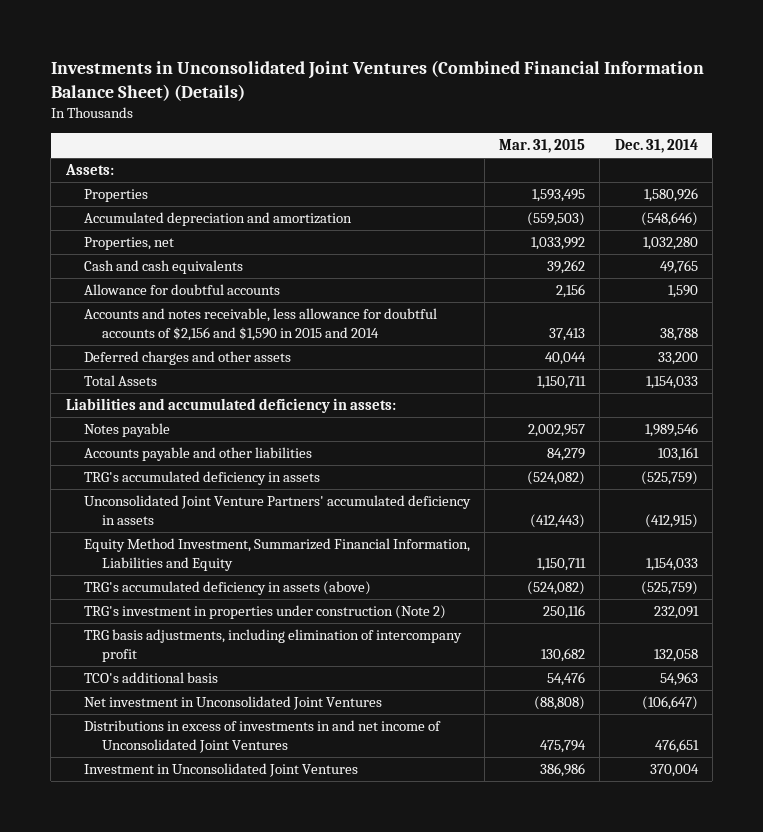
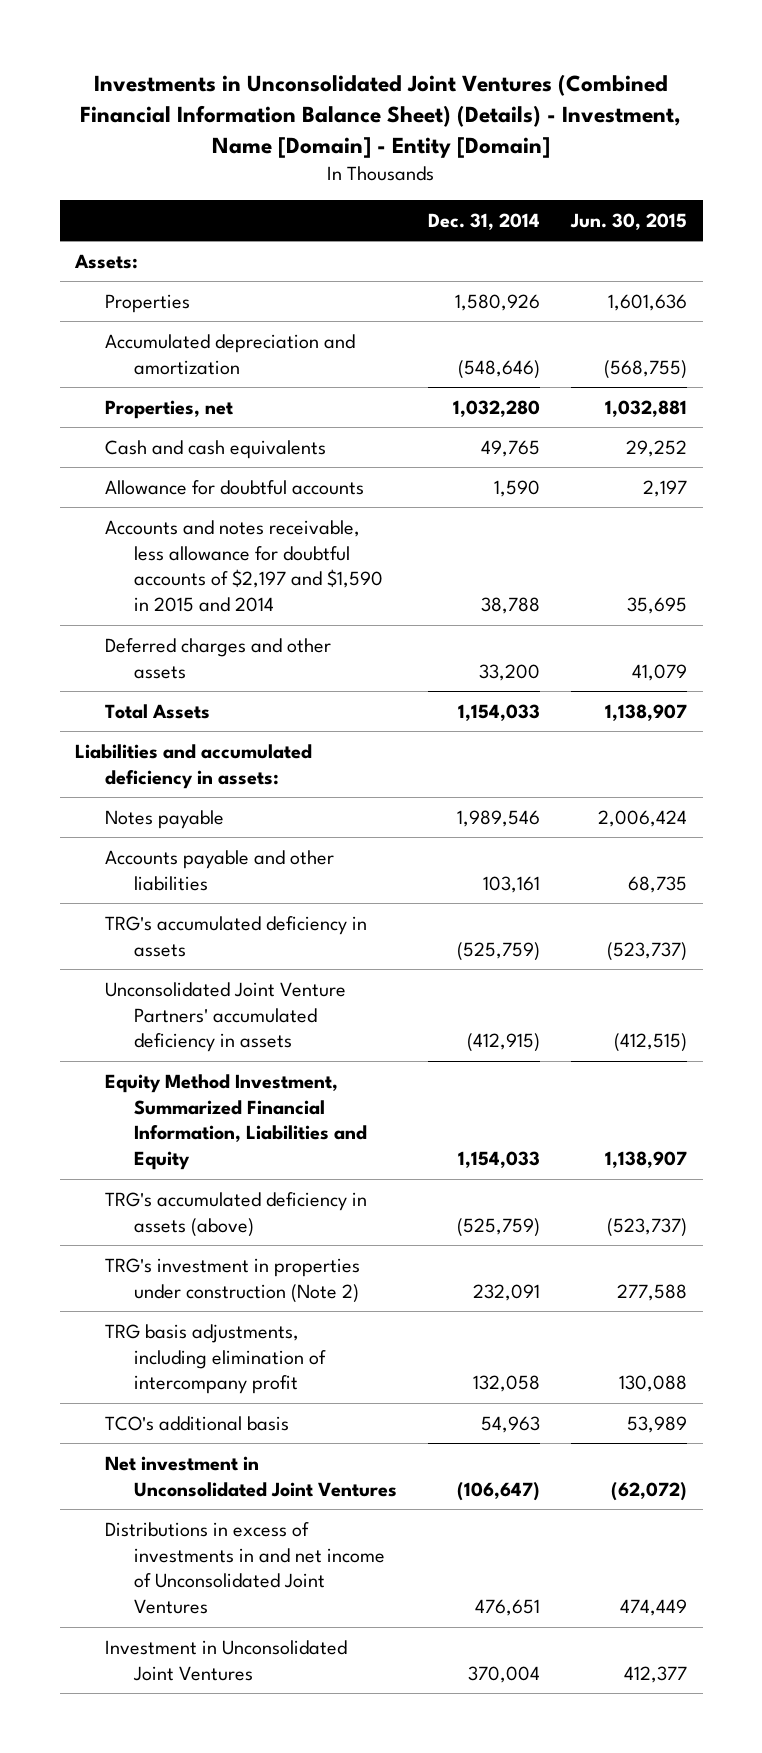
[50,60,704,101] Investments in Unconsolidated Joint Ventures (Combined Financial Information Balance Sheet) (Details) -> [80,73,682,158] Investments in Unconsolidated Joint Ventures (Combined Financial Information Balance Sheet) (Details) - Investment, Name [Domain] - Entity [Domain]
[499,139,586,154] Mar. 31, 2015 -> none
none -> [570,212,688,230] Jun. 30, 2015
[83,308,437,341] Accounts and notes receivable, less allowance for doubtful accounts of $2,156 and $1,590 in 2015 and 2014 -> [104,519,384,613] Accounts and notes receivable, less allowance for doubtful accounts of $2,197 and $1,590 in 2015 and 2014

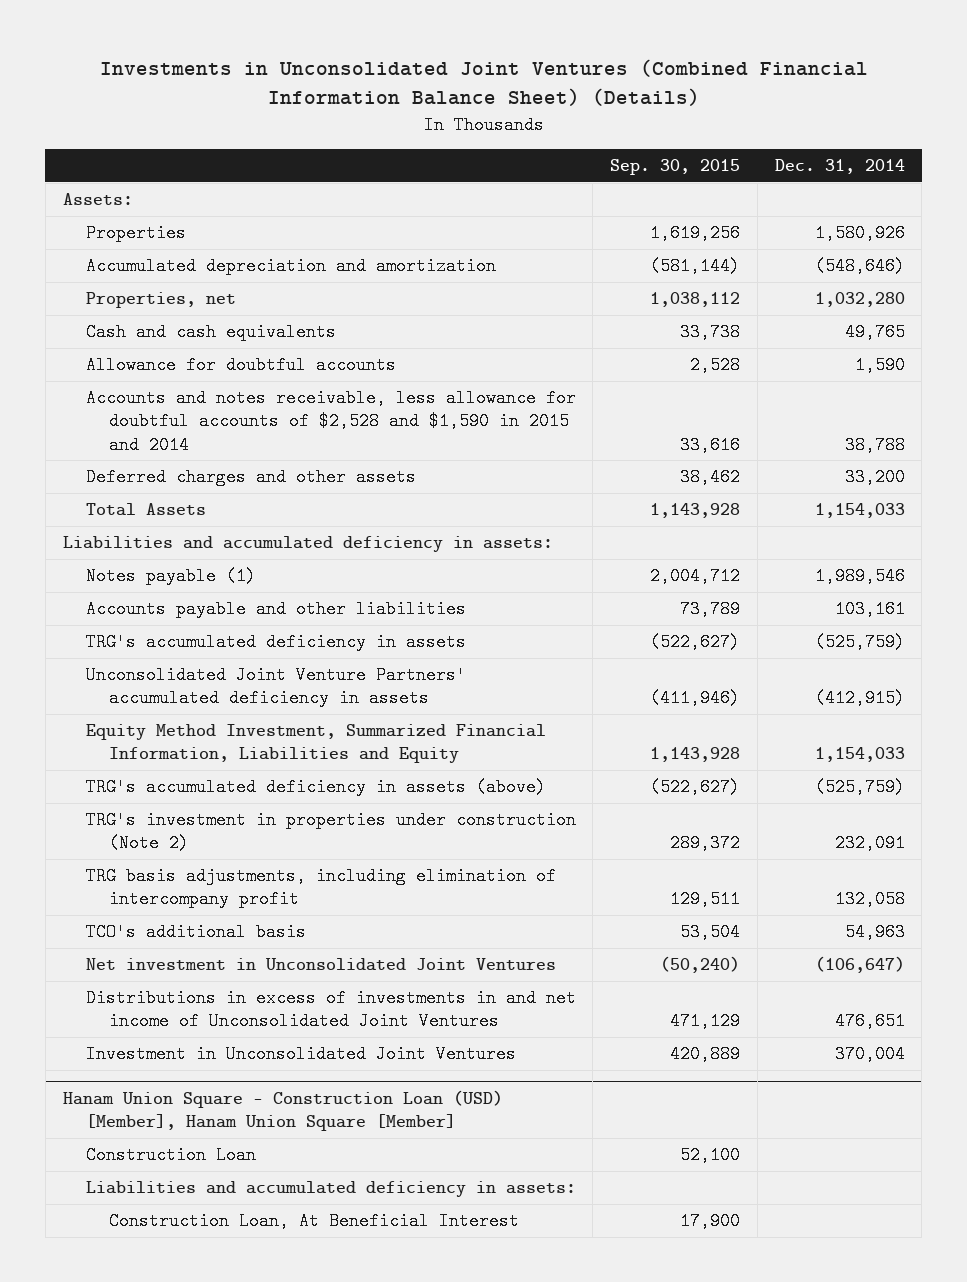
[80,73,682,158] Investments in Unconsolidated Joint Ventures (Combined Financial Information Balance Sheet) (Details) - Investment, Name [Domain] - Entity [Domain] -> [99,58,868,107] Investments in Unconsolidated Joint Ventures (Combined Financial Information Balance Sheet) (Details)
[570,212,688,230] Jun. 30, 2015 -> none
none -> [610,159,741,176] Sep. 30, 2015
[104,519,384,613] Accounts and notes receivable, less allowance for doubtful accounts of $2,197 and $1,590 in 2015 and 2014 -> [85,389,576,454] Accounts and notes receivable, less allowance for doubtful accounts of $2,528 and $1,590 in 2015 and 2014
[104,809,224,829] Notes payable -> [85,567,256,586] Notes payable (1)
none -> [62,1089,503,1132] Hanam Union Square - Construction Loan (USD) [Member], Hanam Union Square [Member]
none -> [85,1146,256,1165] Construction Loan
none -> [85,1181,576,1198] Liabilities and accumulated deficiency in assets:
none -> [108,1212,519,1231] Construction Loan, At Beneficial Interest

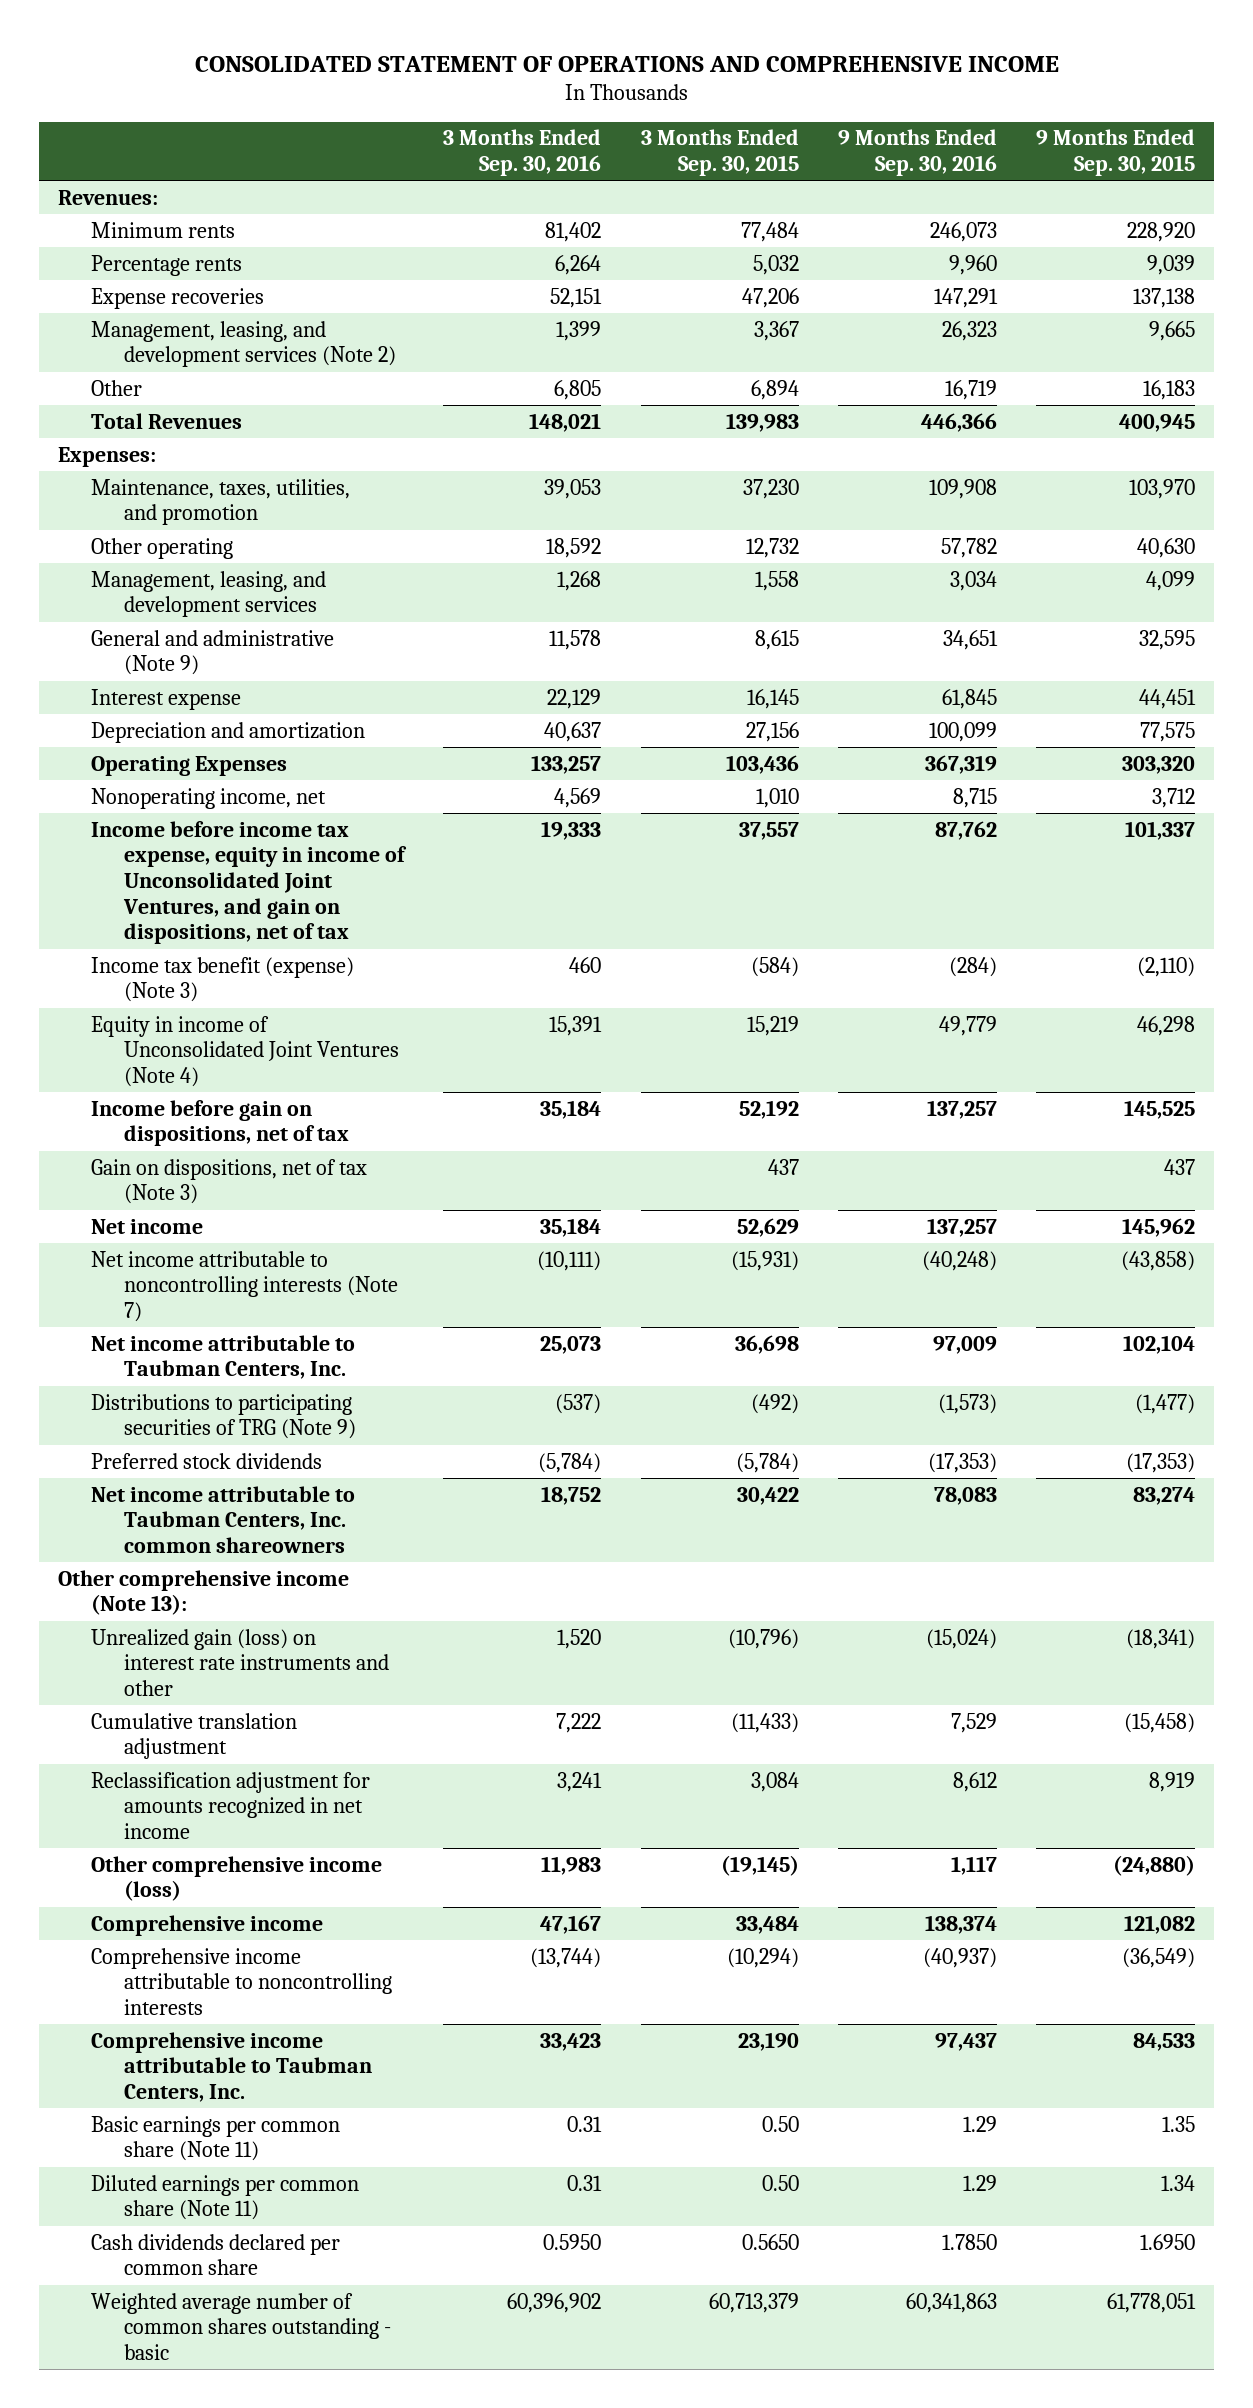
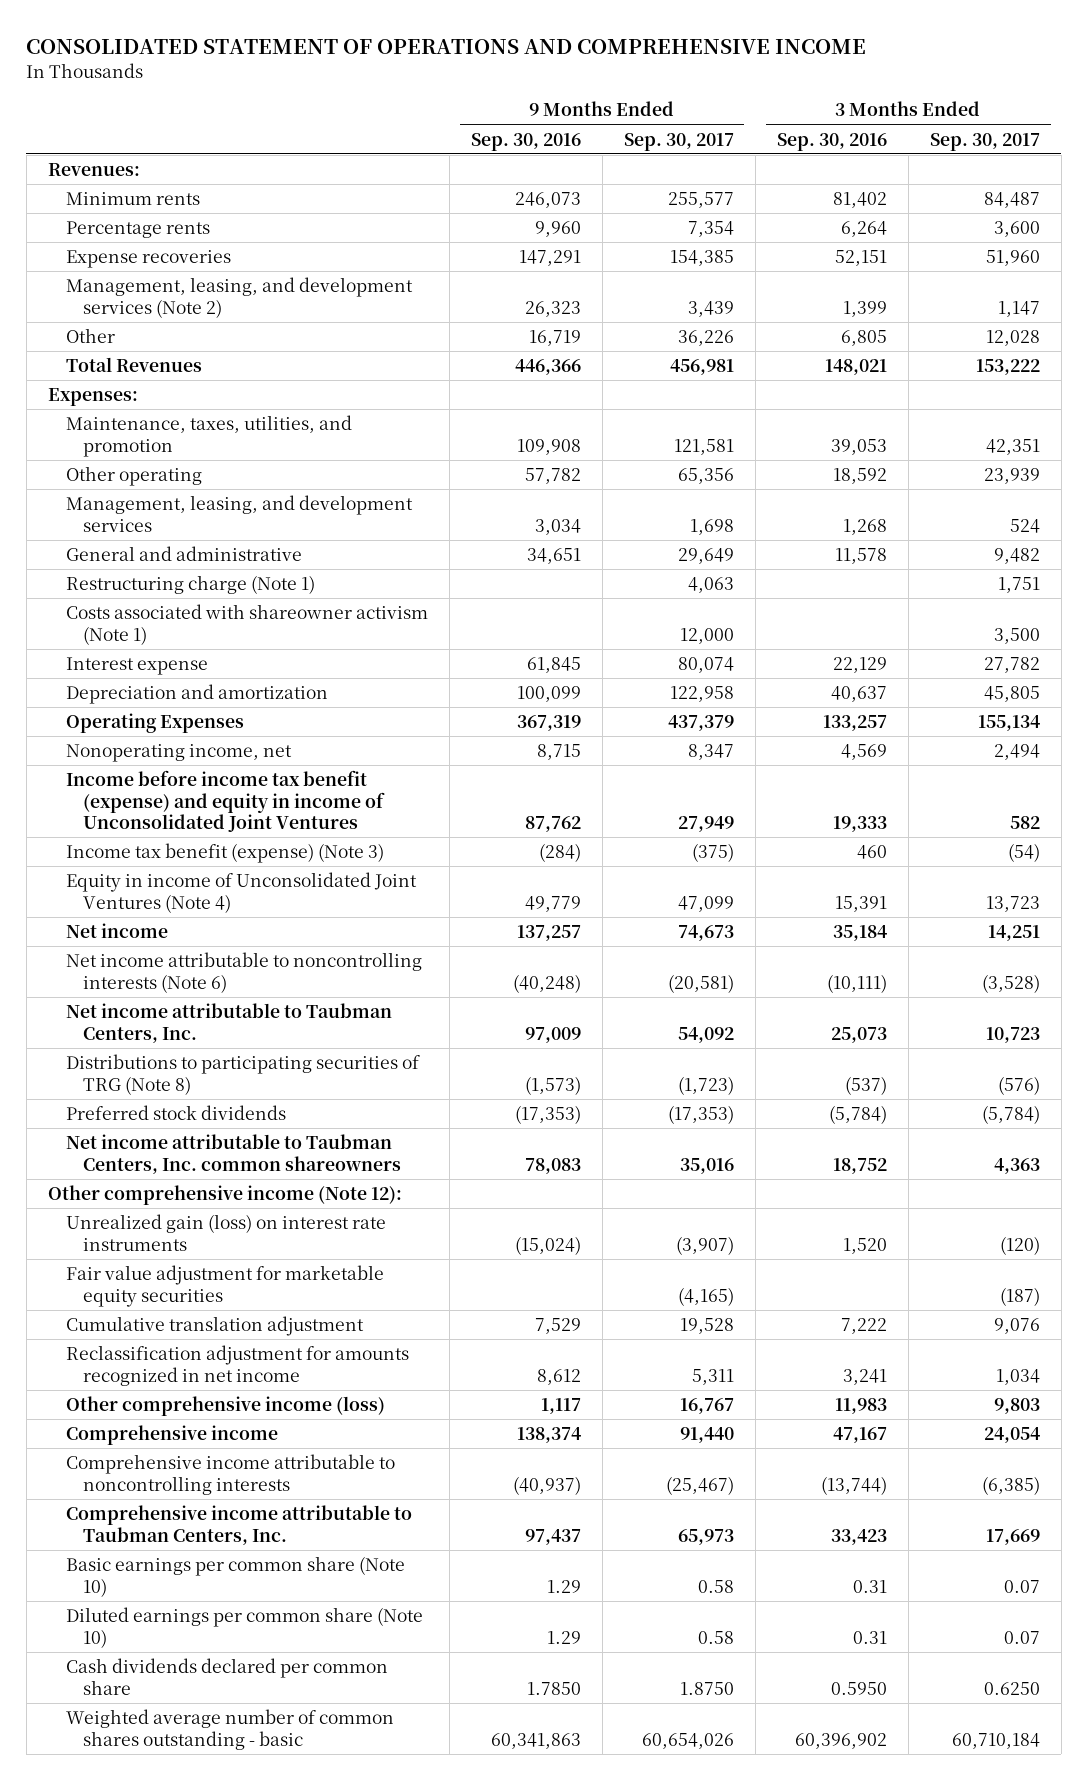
[640,129,799,177] 3 Months Ended Sep. 30, 2015 -> none
[1035,129,1195,177] 9 Months Ended Sep. 30, 2015 -> none
none -> [623,132,734,151] Sep. 30, 2017
none -> [929,132,1040,151] Sep. 30, 2017
[91,629,335,676] General and administrative (Note 9) -> [65,546,302,562] General and administrative
none -> [65,575,315,595] Restructuring charge (Note 1)
none -> [65,604,428,645] Costs associated with shareowner activism (Note 1)
[91,820,408,945] Income before income tax expense, equity in income of Unconsolidated Joint Ventures, and gain on dispositions, net of tax -> [65,770,386,833] Income before income tax benefit (expense) and equity in income of Unconsolidated Joint Ventures
[91,1099,350,1147] Income before gain on dispositions, net of tax -> none
[91,1158,368,1205] Gain on dispositions, net of tax (Note 3) -> none
[91,1250,399,1323] Net income attributable to noncontrolling interests (Note 7) -> [65,952,422,993] Net income attributable to noncontrolling interests (Note 6)
[91,1393,357,1440] Distributions to participating securities of TRG (Note 9) -> [65,1054,420,1095] Distributions to participating securities of TRG (Note 8)
[58,1569,350,1616] Other comprehensive income (Note 13): -> [47,1185,402,1206] Other comprehensive income (Note 12):
[91,1628,390,1697] Unrealized gain (loss) on interest rate instruments and other -> [65,1214,386,1251] Unrealized gain (loss) on interest rate instruments
none -> [65,1265,384,1307] Fair value adjustment for marketable equity securities
[91,2115,341,2162] Basic earnings per common share (Note 11) -> [65,1556,405,1597] Basic earnings per common share (Note 10)
[91,2174,360,2221] Diluted earnings per common share (Note 11) -> [65,1607,423,1648] Diluted earnings per common share (Note 10)

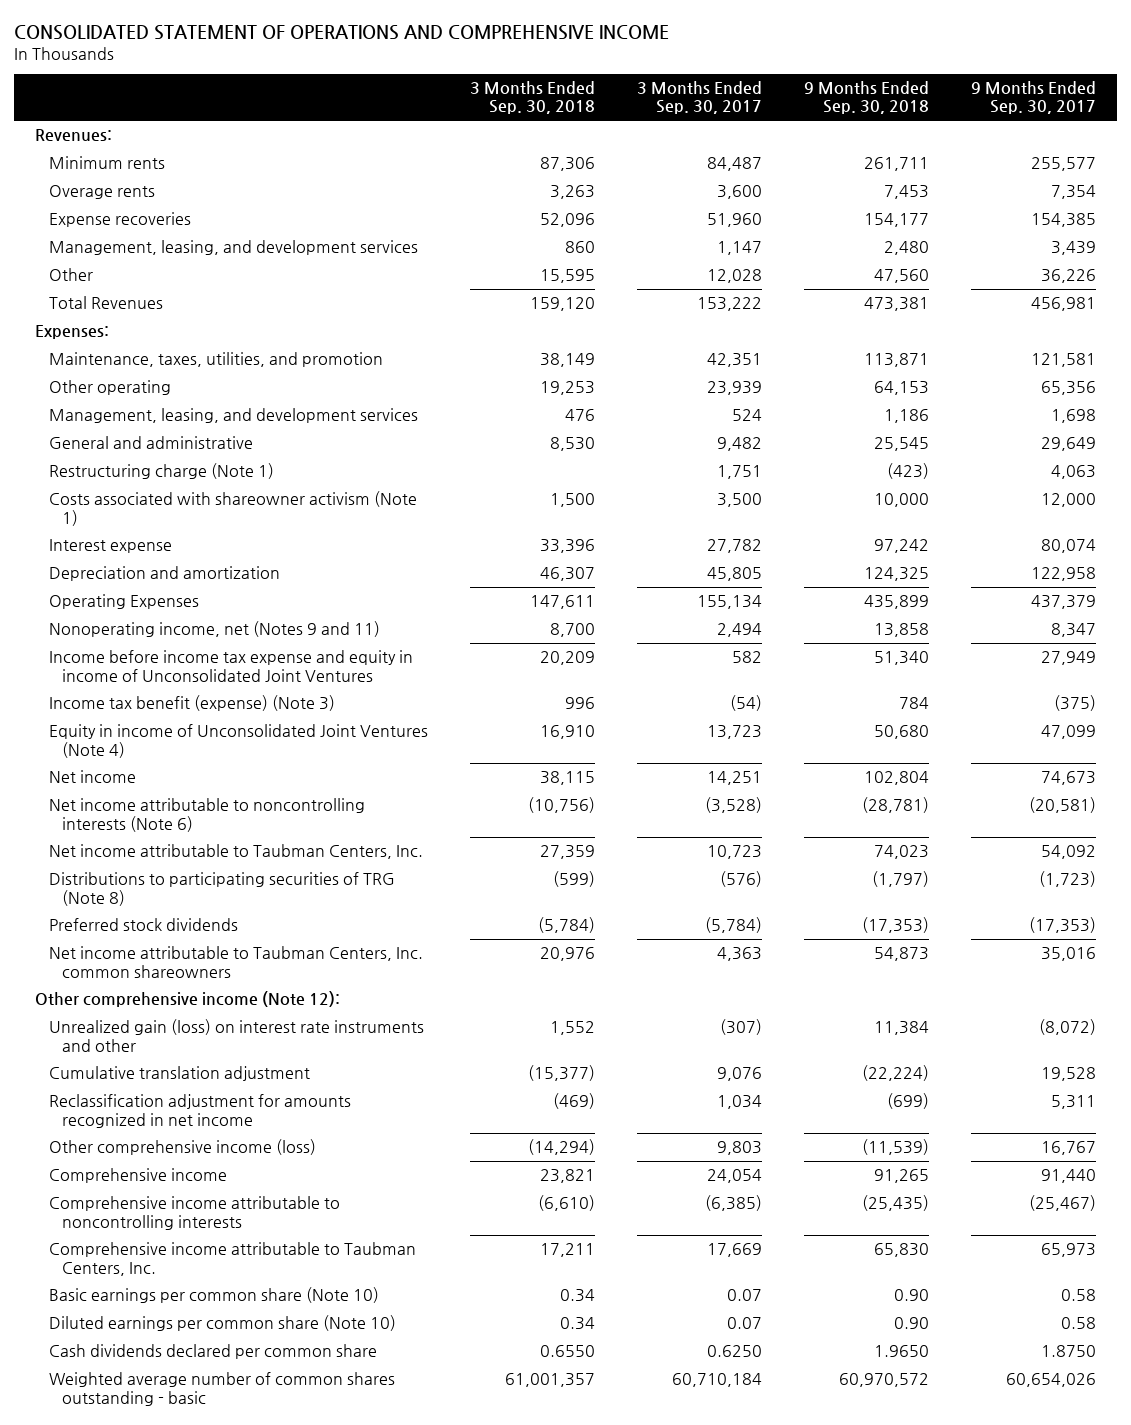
[470,132,581,151] Sep. 30, 2016 -> none
[776,132,887,151] Sep. 30, 2016 -> none
none -> [469,81,595,115] 3 Months Ended Sep. 30, 2018
none -> [803,81,929,115] 9 Months Ended Sep. 30, 2018
[65,221,210,239] Percentage rents -> [48,185,155,200] Overage rents
[65,277,413,318] Management, leasing, and development services (Note 2) -> [48,240,418,256] Management, leasing, and development services
[65,744,292,763] Nonoperating income, net -> [48,621,380,638] Nonoperating income, net (Notes 9 and 11)
[65,770,386,833] Income before income tax benefit (expense) and equity in income of Unconsolidated Joint Ventures -> [48,650,413,682] Income before income tax expense and equity in income of Unconsolidated Joint Ventures
[65,1265,384,1307] Fair value adjustment for marketable equity securities -> none
[65,1214,386,1251] Unrealized gain (loss) on interest rate instruments -> [48,1019,424,1052] Unrealized gain (loss) on interest rate instruments and other
[675,1235,734,1255] (3,907) -> [1039,1019,1097,1036] (8,072)
[999,1235,1040,1255] (120) -> [719,1019,762,1036] (307)

